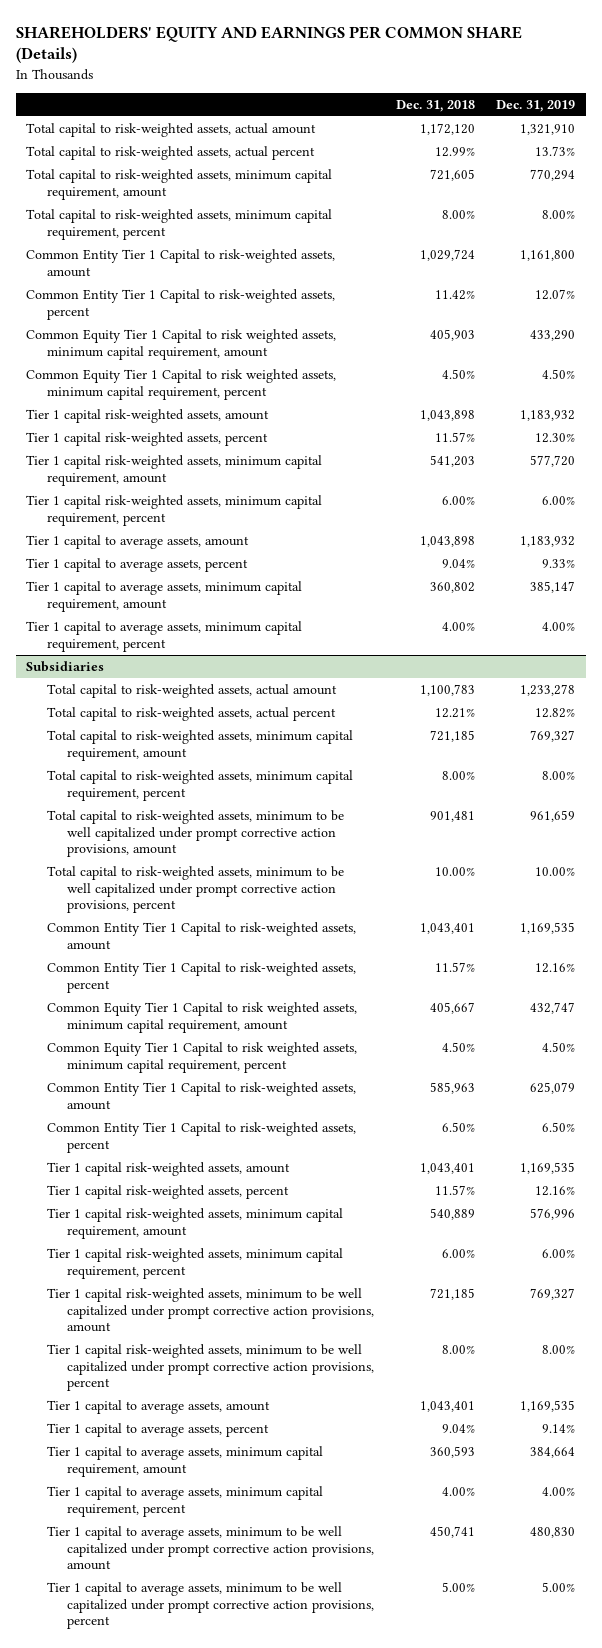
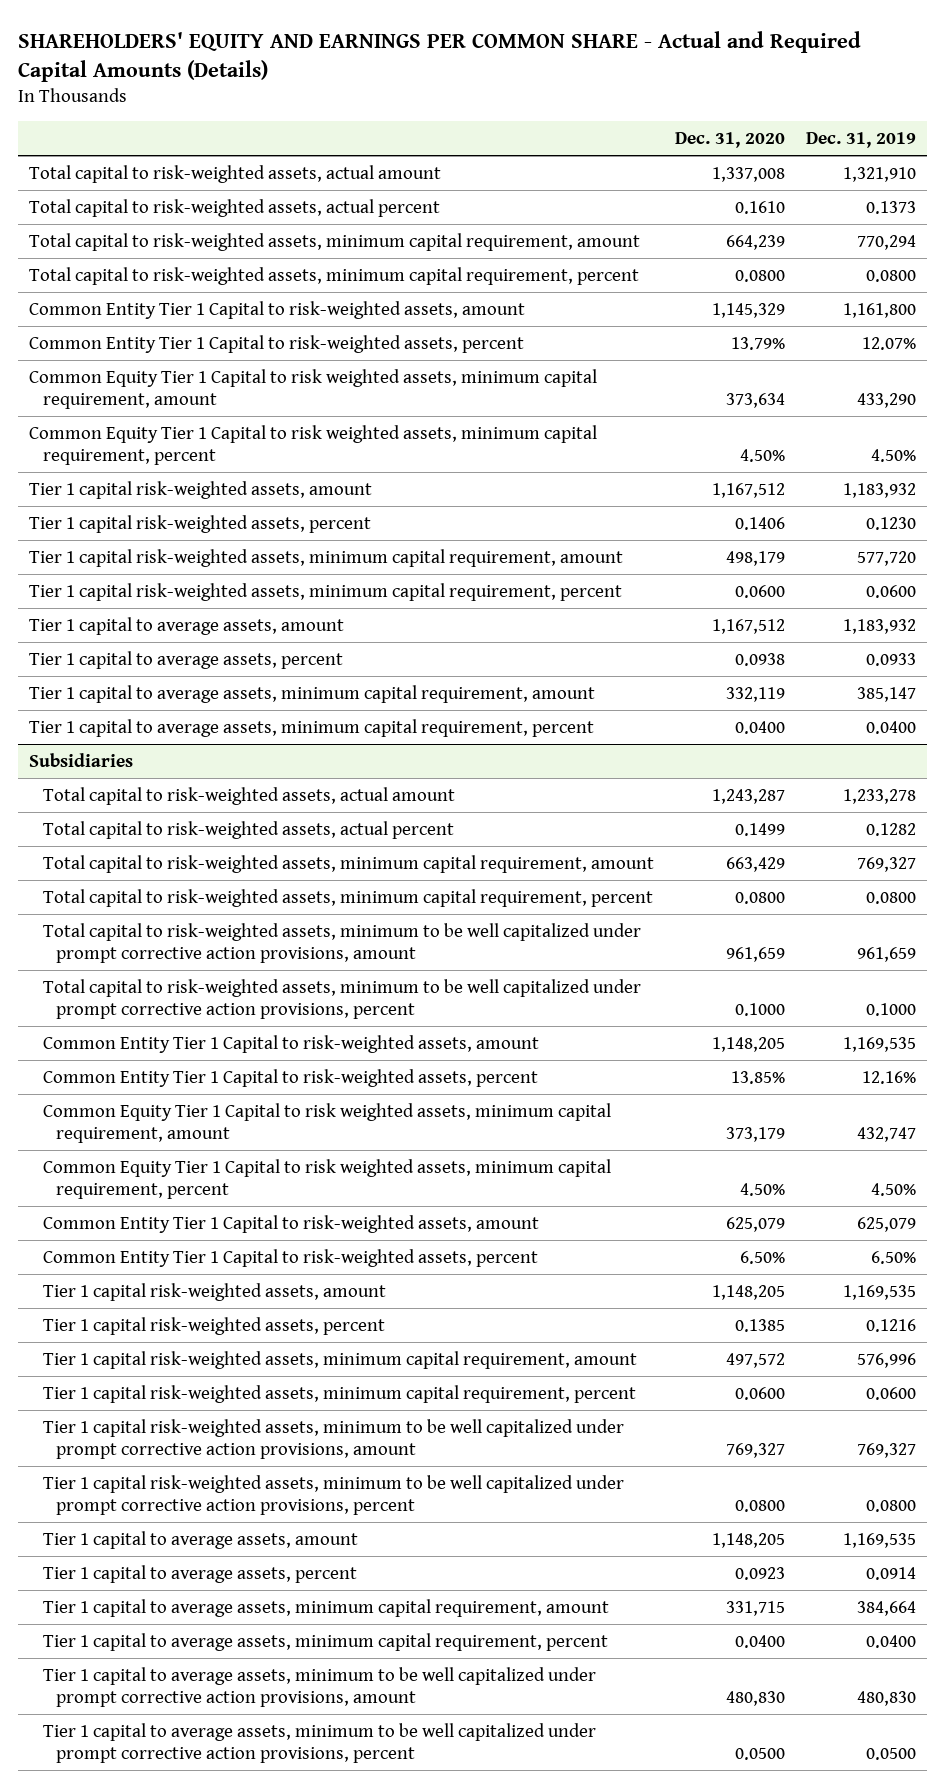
[15,25,522,64] SHAREHOLDERS' EQUITY AND EARNINGS PER COMMON SHARE (Details) -> [18,30,862,82] SHAREHOLDERS' EQUITY AND EARNINGS PER COMMON SHARE - Actual and Required Capital Amounts (Details)
[395,99,475,112] Dec. 31, 2018 -> none
none -> [674,132,785,149] Dec. 31, 2020
[535,146,576,157] 13.73% -> [866,200,917,214] 0.1373
[542,210,576,220] 8.00% -> [866,269,917,282] 0.0800
[535,433,576,444] 12.30% -> [866,516,917,530] 0.1230
[542,496,576,506] 6.00% -> [866,584,917,598] 0.0600
[542,559,576,569] 9.33% -> [866,652,917,666] 0.0933
[542,622,576,632] 4.00% -> [866,720,917,734] 0.0400
[535,708,576,719] 12.82% -> [866,822,917,836] 0.1282
[542,771,576,781] 8.00% -> [866,891,917,904] 0.0800
[535,867,576,877] 10.00% -> [866,1002,917,1016] 0.1000
[535,1186,576,1197] 12.16% -> [866,1318,917,1332] 0.1216
[542,1249,576,1259] 6.00% -> [866,1386,917,1400] 0.0600
[542,1345,576,1355] 8.00% -> [866,1499,917,1512] 0.0800
[542,1424,576,1434] 9.14% -> [866,1566,917,1580] 0.0914
[542,1487,576,1497] 4.00% -> [866,1634,917,1648] 0.0400
[542,1582,576,1593] 5.00% -> [866,1747,917,1760] 0.0500

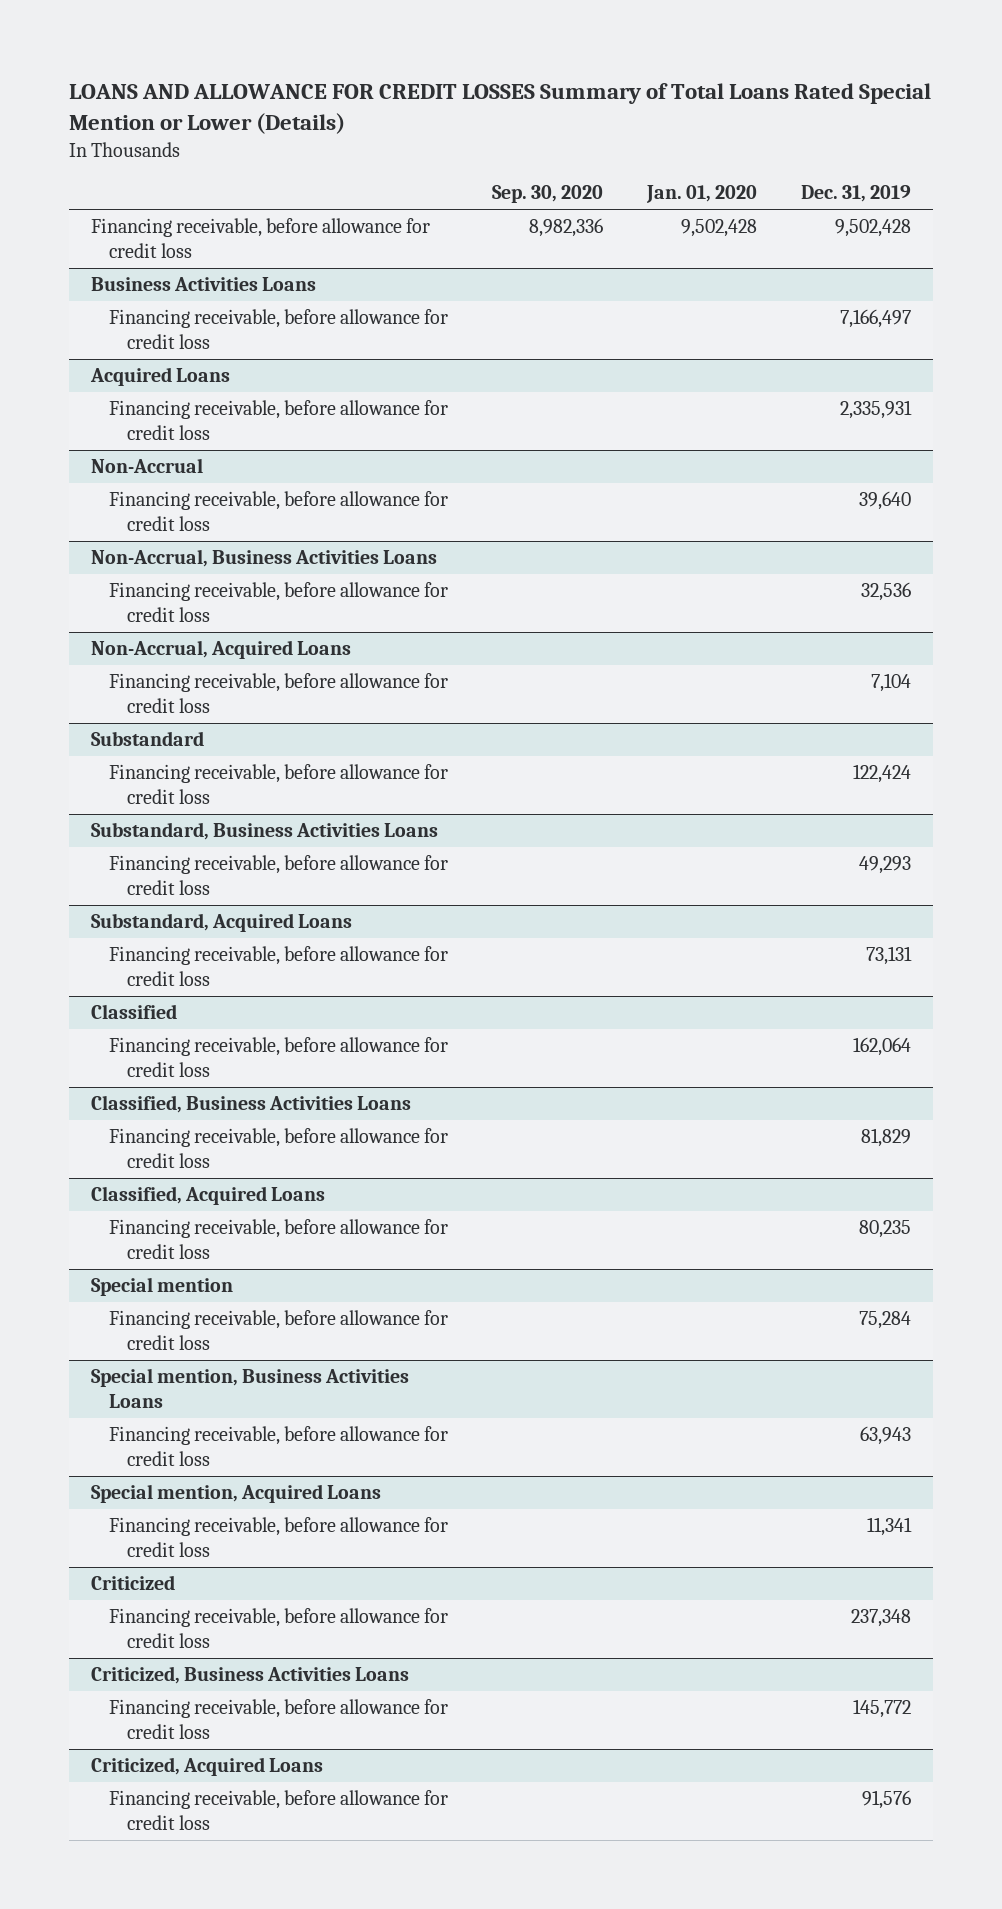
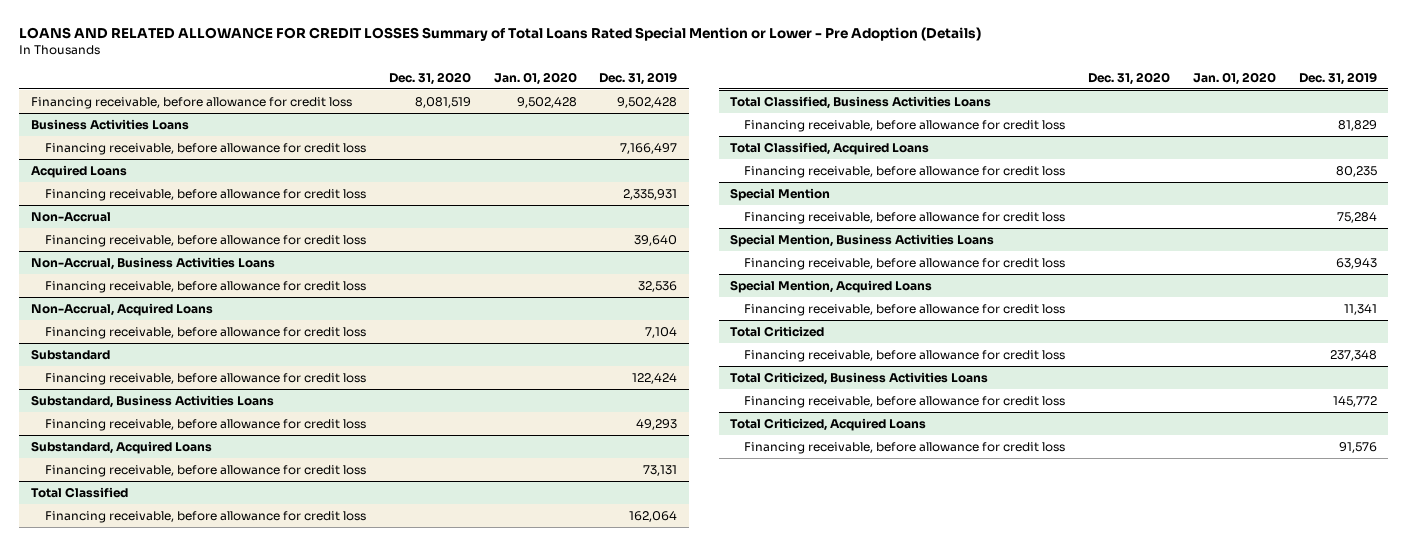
[68,83,931,135] LOANS AND ALLOWANCE FOR CREDIT LOSSES Summary of Total Loans Rated Special Mention or Lower (Details) -> [19,26,982,41] LOANS AND RELATED ALLOWANCE FOR CREDIT LOSSES Summary of Total Loans Rated Special Mention or Lower - Pre Adoption (Details)
[491,185,603,204] Sep. 30, 2020 -> none
none -> [388,71,471,85] Dec. 31, 2020
[90,1004,177,1020] Classified -> [30,486,128,498] Total Classified
[90,1095,411,1114] Classified, Business Activities Loans -> [730,95,992,109] Total Classified, Business Activities Loans
[90,1186,325,1206] Classified, Acquired Loans -> [730,141,930,155] Total Classified, Acquired Loans
[90,1277,233,1297] Special mention -> [730,187,831,201] Special Mention
[90,1368,409,1409] Special mention, Business Activities Loans -> [730,233,995,247] Special Mention, Business Activities Loans
[90,1484,381,1504] Special mention, Acquired Loans -> [730,279,933,293] Special Mention, Acquired Loans
[90,1575,175,1591] Criticized -> [730,325,825,337] Total Criticized
[90,1666,409,1685] Criticized, Business Activities Loans -> [730,371,989,385] Total Criticized, Business Activities Loans
[90,1757,323,1777] Criticized, Acquired Loans -> [730,417,927,431] Total Criticized, Acquired Loans

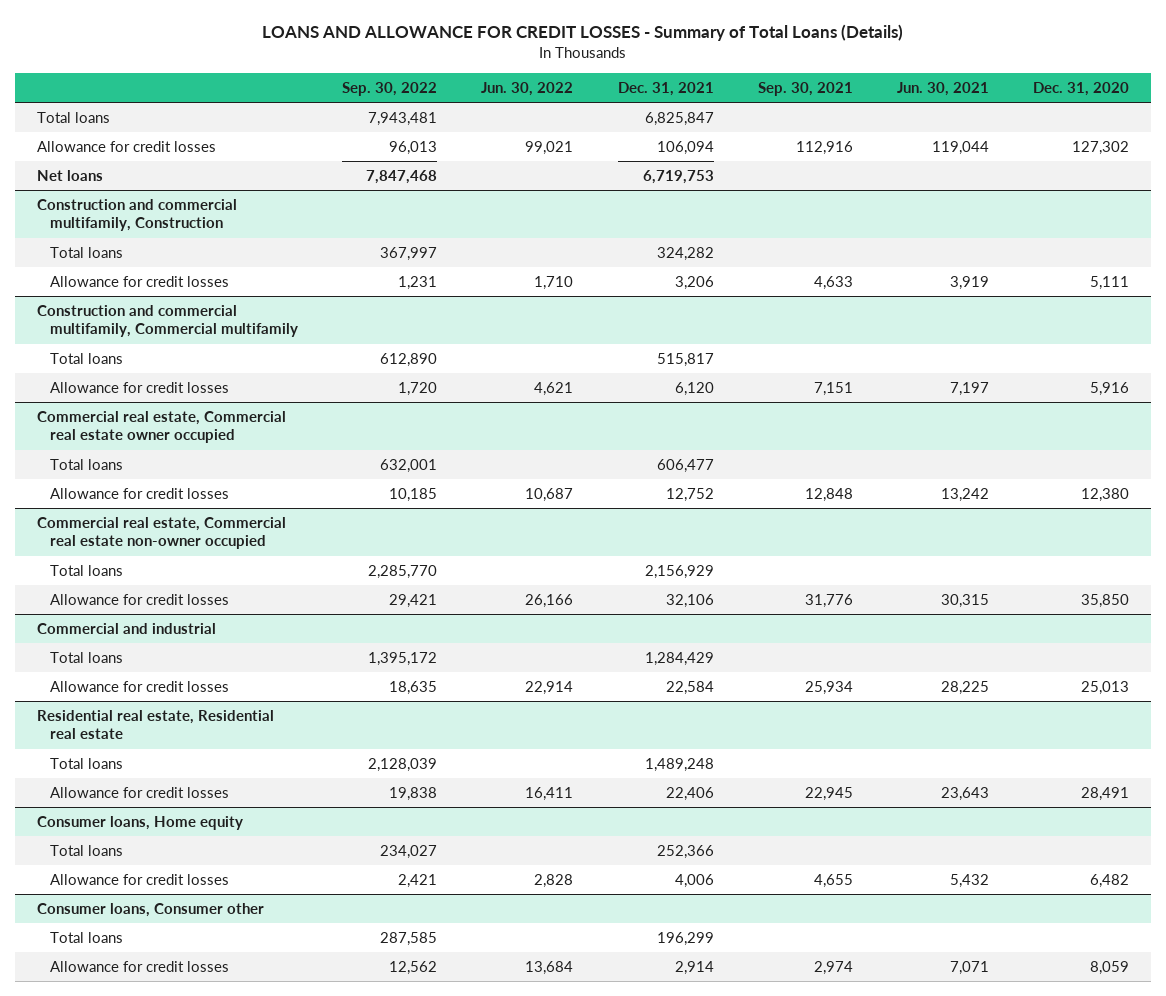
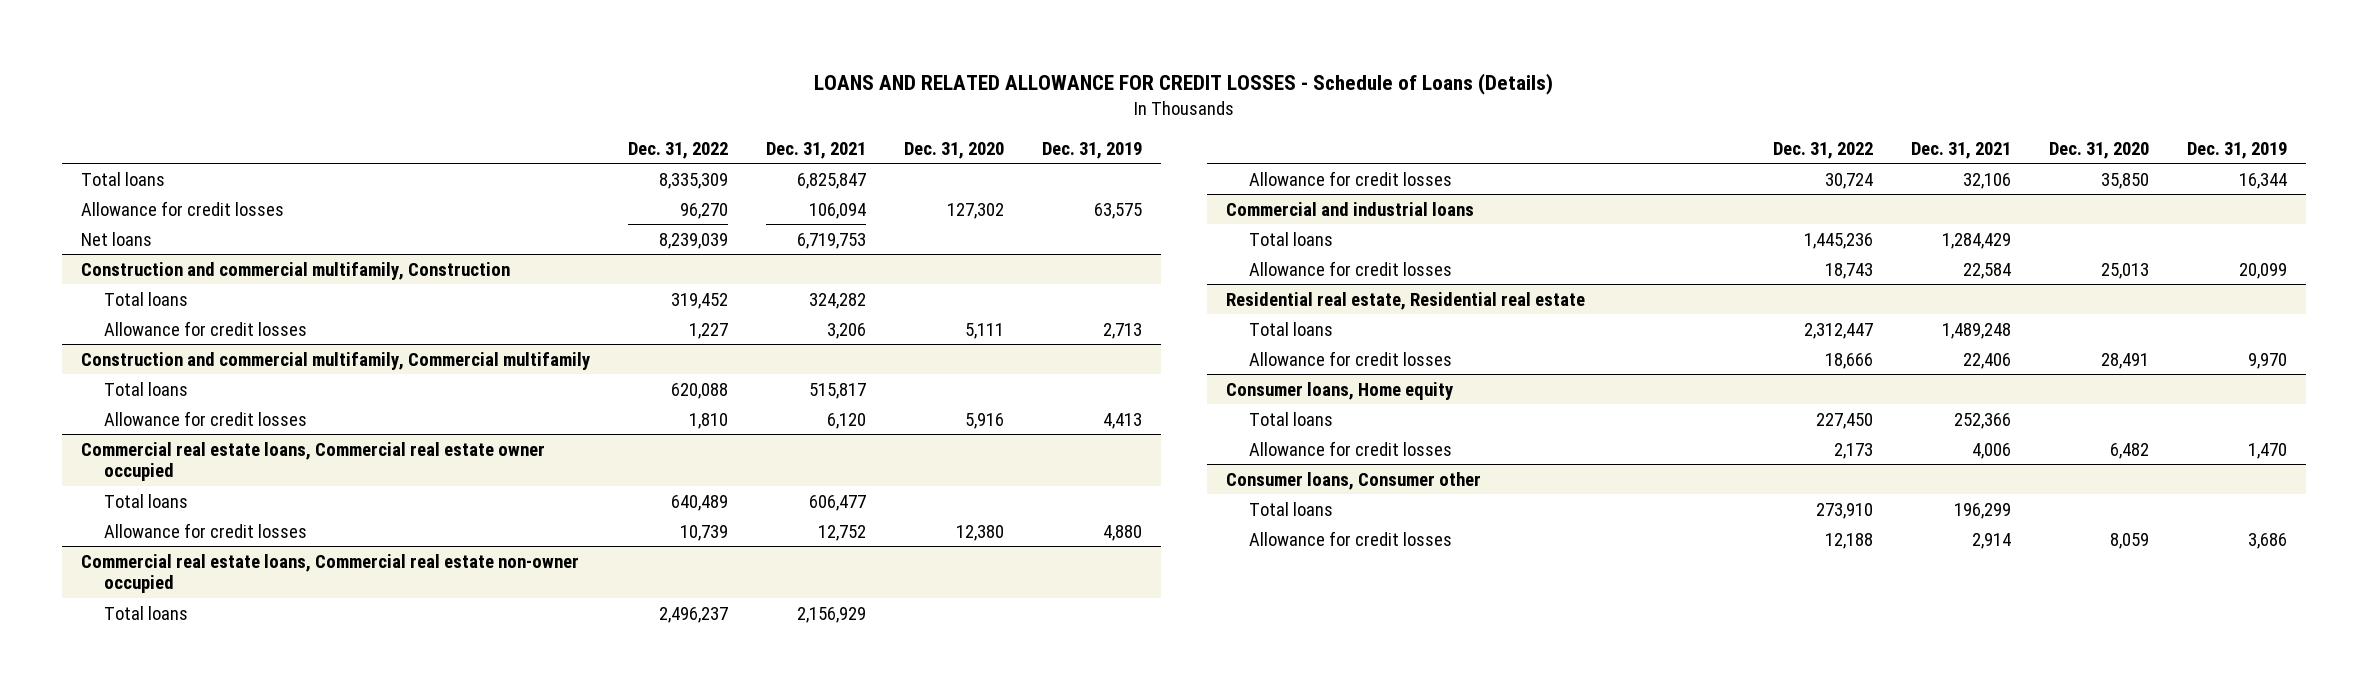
[262,24,904,42] LOANS AND ALLOWANCE FOR CREDIT LOSSES - Summary of Total Loans (Details) -> [813,72,1553,95] LOANS AND RELATED ALLOWANCE FOR CREDIT LOSSES - Schedule of Loans (Details)
[342,81,438,96] Sep. 30, 2022 -> none
[481,81,574,96] Jun. 30, 2022 -> none
[757,81,853,96] Sep. 30, 2021 -> none
[896,81,989,96] Jun. 30, 2021 -> none
none -> [627,141,728,159] Dec. 31, 2022
none -> [1041,141,1142,159] Dec. 31, 2019
[37,411,287,444] Commercial real estate, Commercial real estate owner occupied -> [80,441,545,482] Commercial real estate loans, Commercial real estate owner occupied
[37,517,287,550] Commercial real estate, Commercial real estate non-owner occupied -> [80,553,579,594] Commercial real estate loans, Commercial real estate non-owner occupied
[37,623,217,635] Commercial and industrial -> [1225,201,1474,216] Commercial and industrial loans

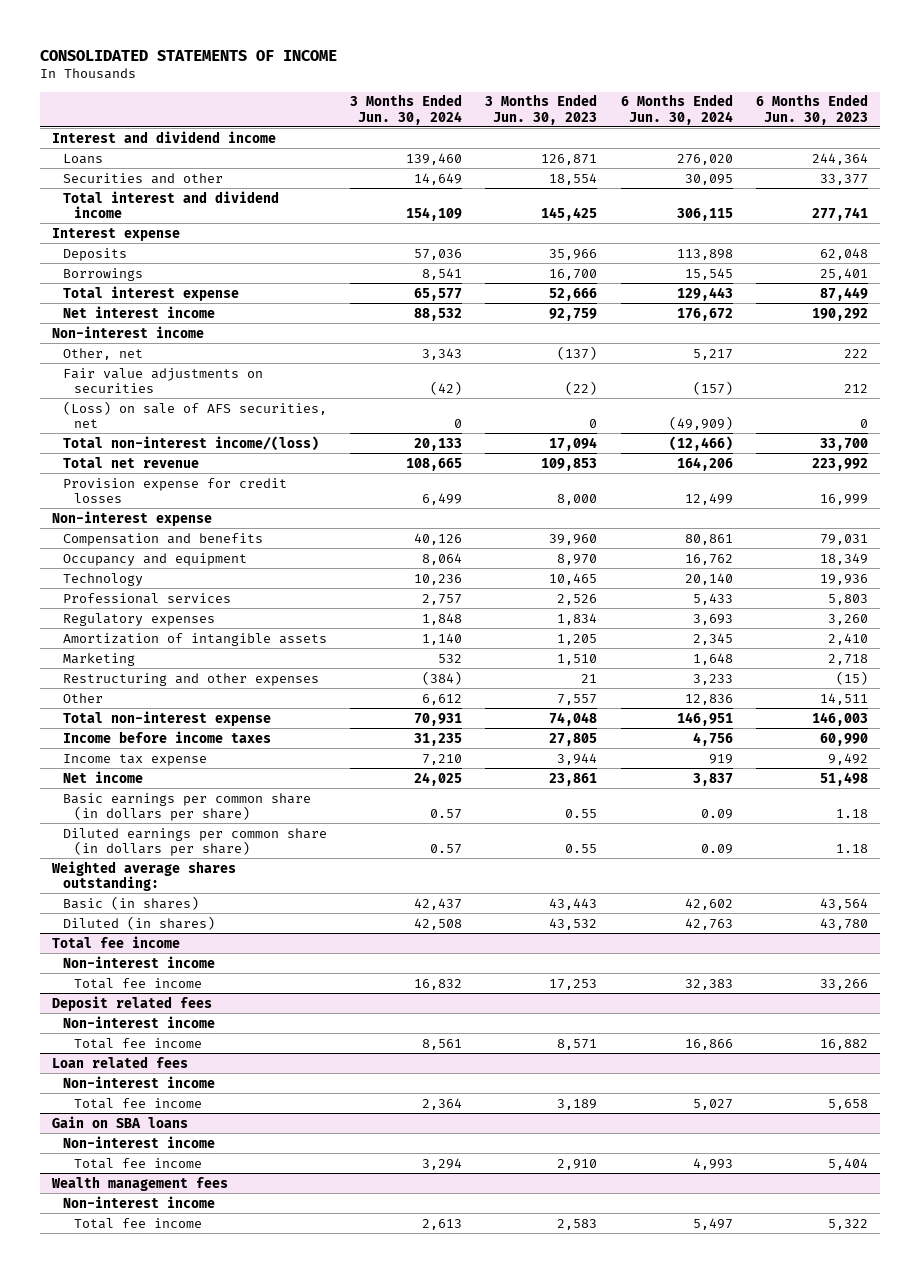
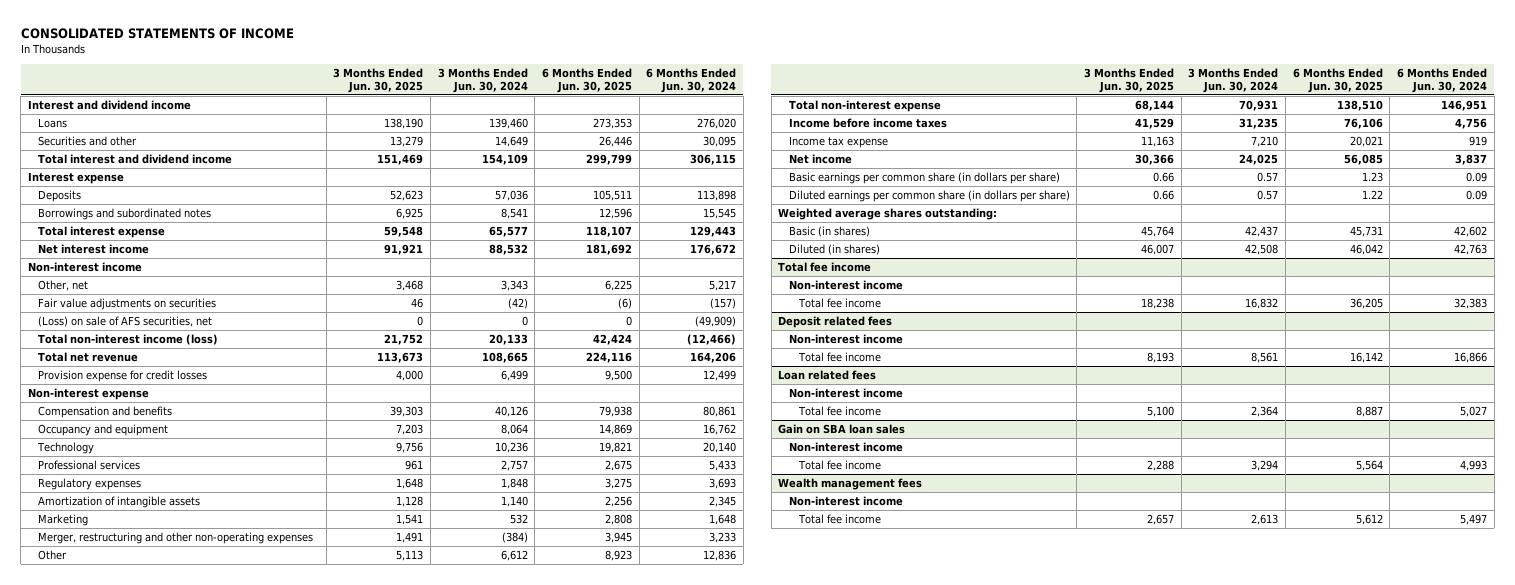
[485,94,598,125] 3 Months Ended Jun. 30, 2023 -> none
[756,94,869,125] 6 Months Ended Jun. 30, 2023 -> none
none -> [333,68,424,93] 3 Months Ended Jun. 30, 2025
none -> [541,68,632,93] 6 Months Ended Jun. 30, 2025
[62,267,143,281] Borrowings -> [37,208,211,221] Borrowings and subordinated notes
[62,435,319,451] Total non-interest income/(loss) -> [37,334,218,346] Total non-interest income (loss)
[62,672,319,686] Restructuring and other expenses -> [37,532,313,545] Merger, restructuring and other non-operating expenses
[51,1115,188,1128] Gain on SBA loans -> [778,424,906,435] Gain on SBA loan sales

